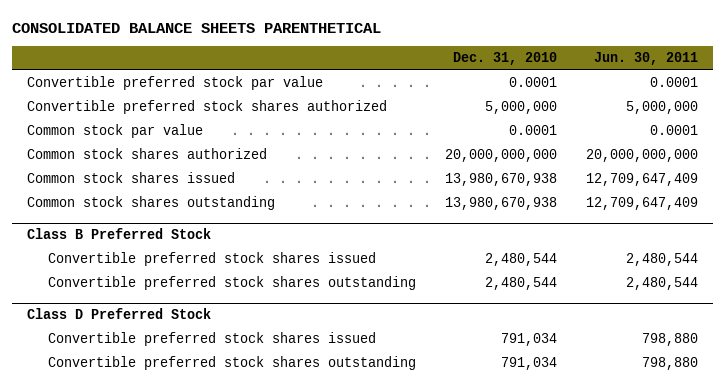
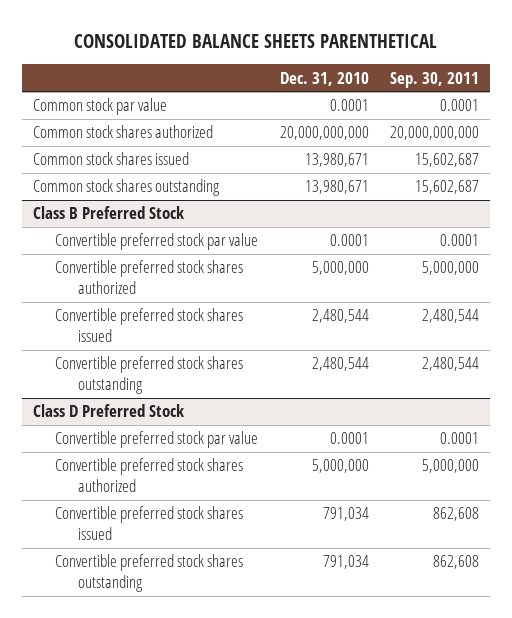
[594,52,699,66] Jun. 30, 2011 -> none
none -> [390,71,480,88] Sep. 30, 2011
[26,76,323,91] Convertible preferred stock par value -> none
[26,100,387,115] Convertible preferred stock shares authorized -> none
[445,173,558,187] 13,980,670,938 -> [304,153,369,168] 13,980,671
[445,197,558,211] 13,980,670,938 -> [304,180,369,195] 13,980,671
none -> [55,233,259,251] Convertible preferred stock par value
none -> [55,260,244,295] Convertible preferred stock shares authorized
none -> [55,431,259,449] Convertible preferred stock par value
none -> [55,458,244,493] Convertible preferred stock shares authorized

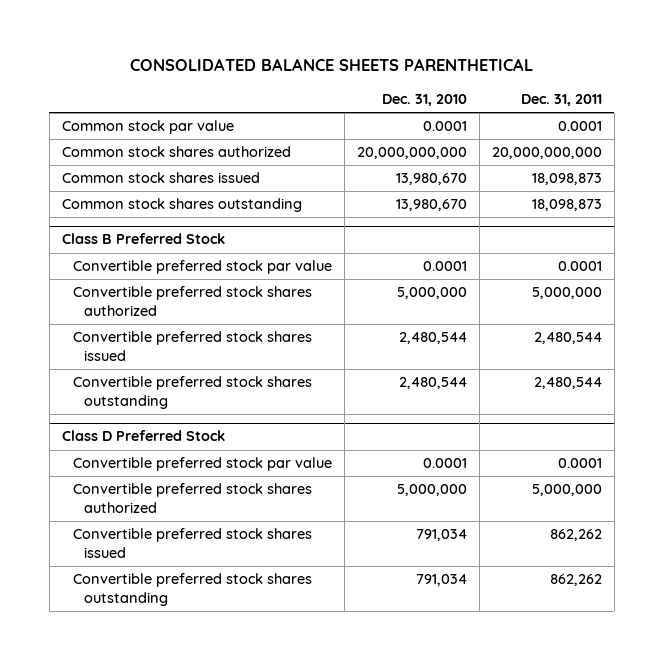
[390,71,480,88] Sep. 30, 2011 -> none
none -> [520,94,602,107] Dec. 31, 2011
[304,153,369,168] 13,980,671 -> [395,173,467,186] 13,980,670
[304,180,369,195] 13,980,671 -> [395,199,467,212] 13,980,670

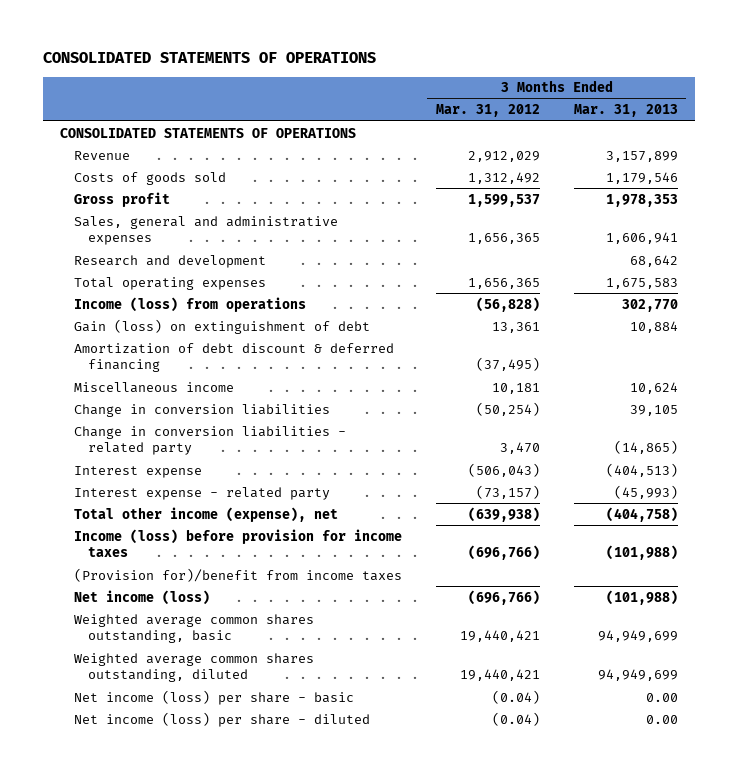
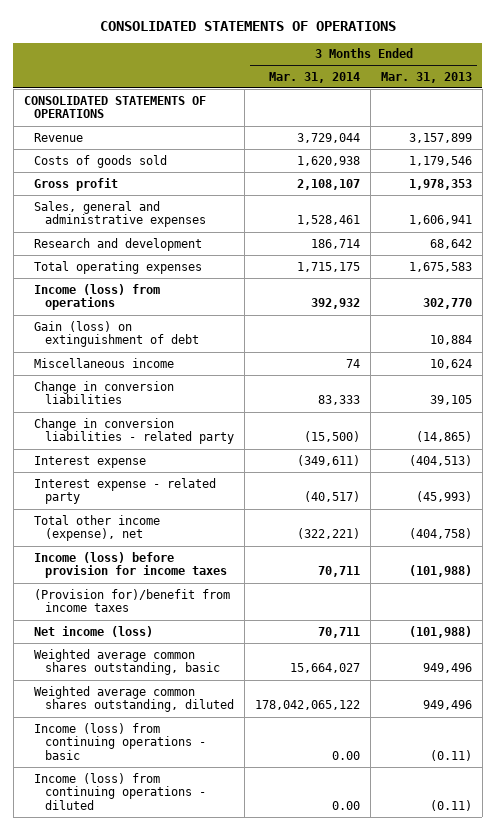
[435,104,540,118] Mar. 31, 2012 -> none
none -> [269,71,361,83] Mar. 31, 2014
[73,342,394,373] Amortization of debt discount & deferred financing -> none
[73,689,354,705] Net income (loss) per share - basic -> none
[73,711,370,727] Net income (loss) per share - diluted -> none
[597,630,678,643] 94,949,699 -> [423,663,473,674] 949,496
[597,669,678,682] 94,949,699 -> [423,700,473,711] 949,496
none -> [34,722,207,761] Income (loss) from continuing operations - basic
none -> [34,772,207,811] Income (loss) from continuing operations - diluted

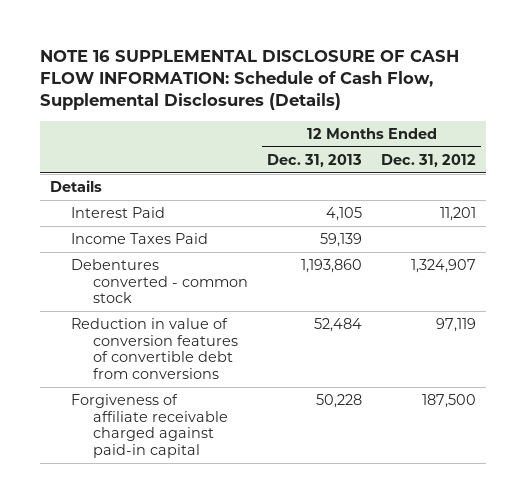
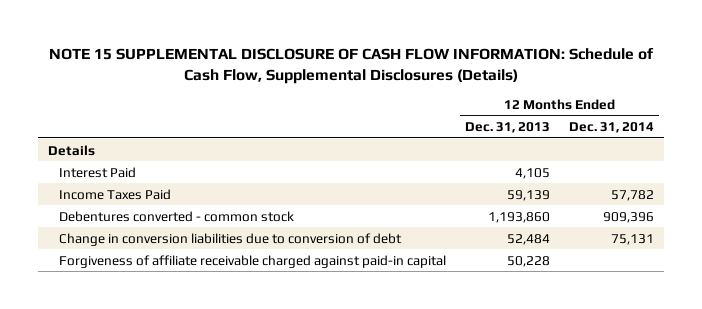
[40,50,460,111] NOTE 16 SUPPLEMENTAL DISCLOSURE OF CASH FLOW INFORMATION: Schedule of Cash Flow, Supplemental Disclosures (Details) -> [49,47,655,84] NOTE 15 SUPPLEMENTAL DISCLOSURE OF CASH FLOW INFORMATION: Schedule of Cash Flow, Supplemental Disclosures (Details)
[381,153,477,167] Dec. 31, 2012 -> none
none -> [569,121,655,133] Dec. 31, 2014
[71,317,238,380] Reduction in value of conversion features of convertible debt from conversions -> [59,232,403,246] Change in conversion liabilities due to conversion of debt

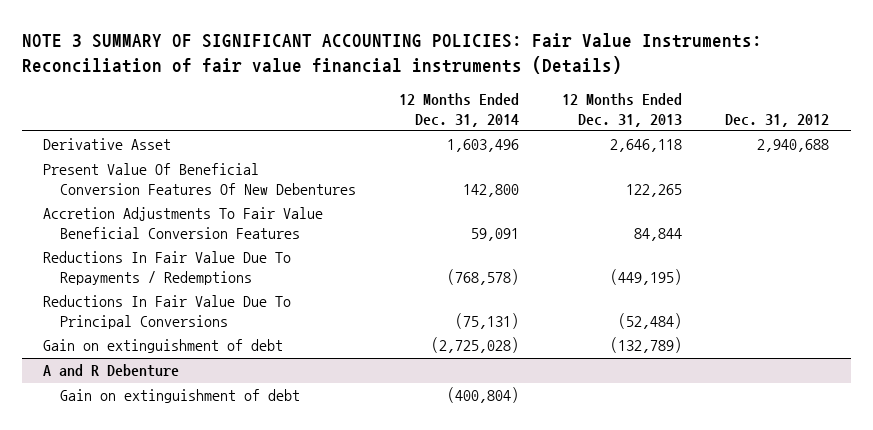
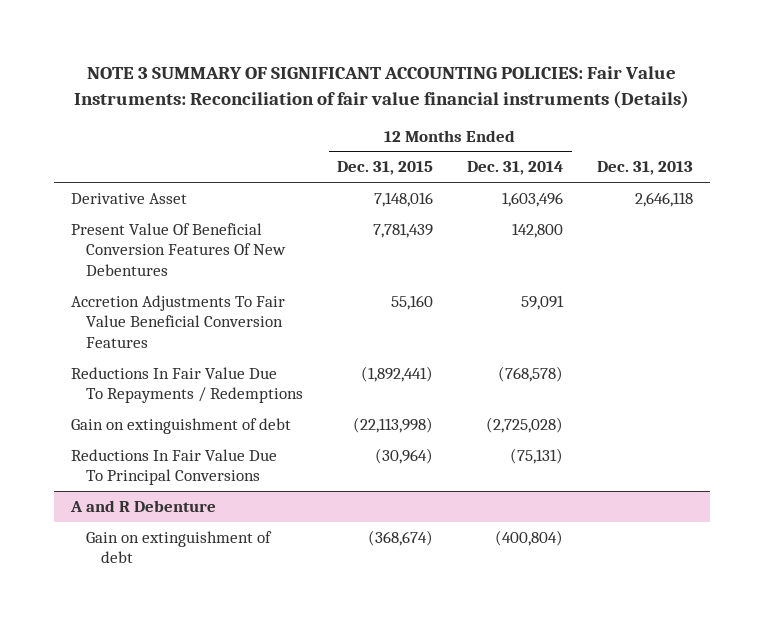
[562,93,683,127] 12 Months Ended Dec. 31, 2013 -> none
[725,113,830,127] Dec. 31, 2012 -> none
none -> [337,161,434,176] Dec. 31, 2015
none -> [597,161,694,176] Dec. 31, 2013
[43,295,292,329] Reductions In Fair Value Due To Principal Conversions -> [70,448,277,486] Reductions In Fair Value Due To Principal Conversions

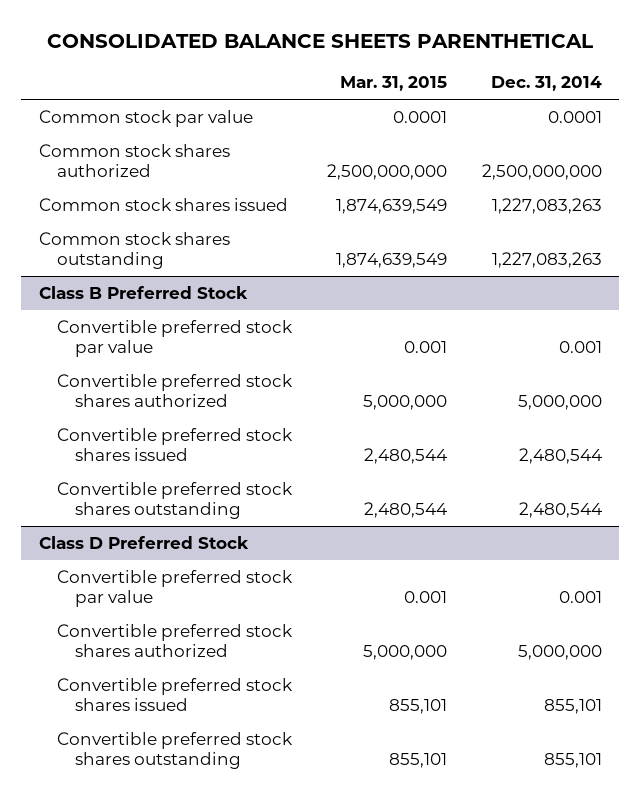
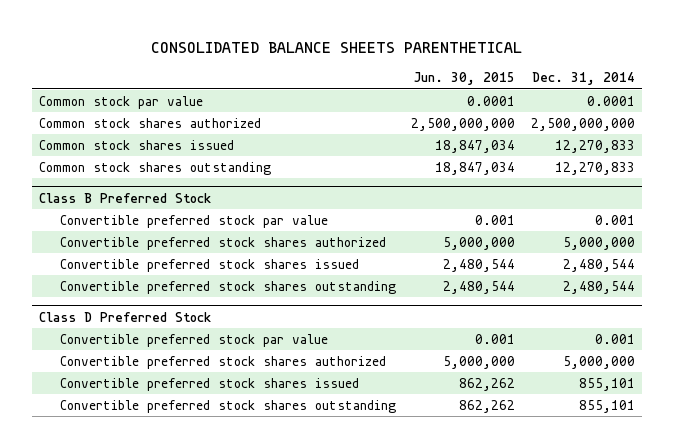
[339,76,447,92] Mar. 31, 2015 -> none
none -> [414,72,516,86] Jun. 30, 2015
[491,198,602,215] 1,227,083,263 -> [554,139,635,153] 12,270,833
[491,252,602,269] 1,227,083,263 -> [554,161,635,175] 12,270,833

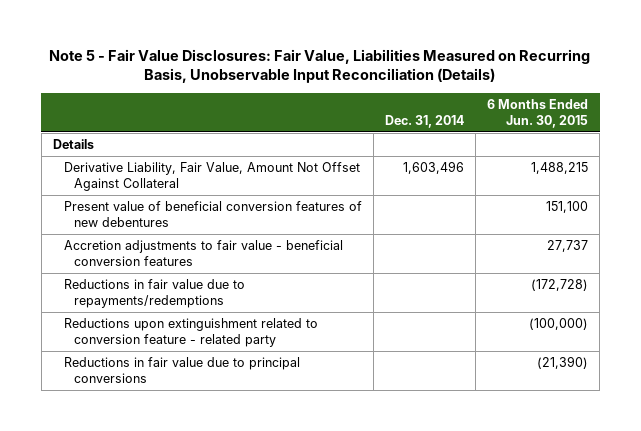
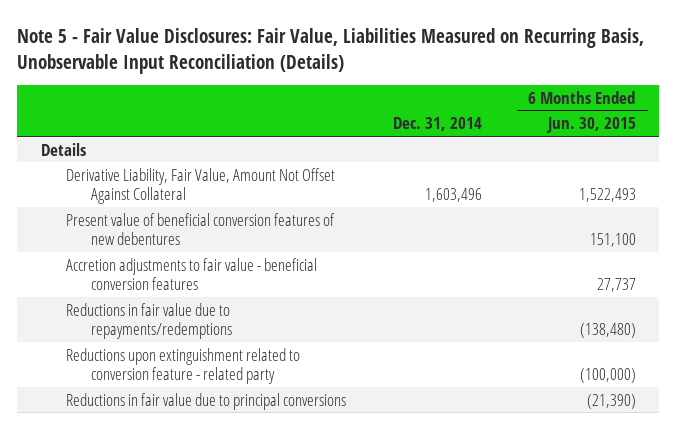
[531,162,589,175] 1,488,215 -> [578,188,636,203] 1,522,493
[531,279,589,292] (172,728) -> [579,323,636,339] (138,480)

